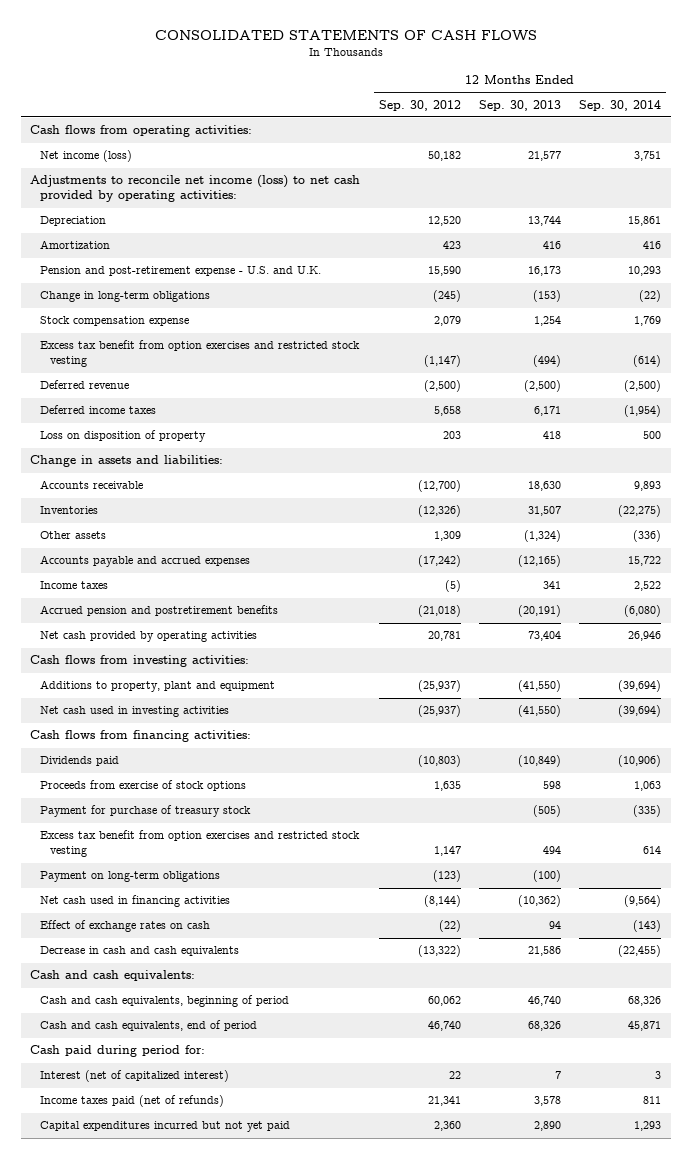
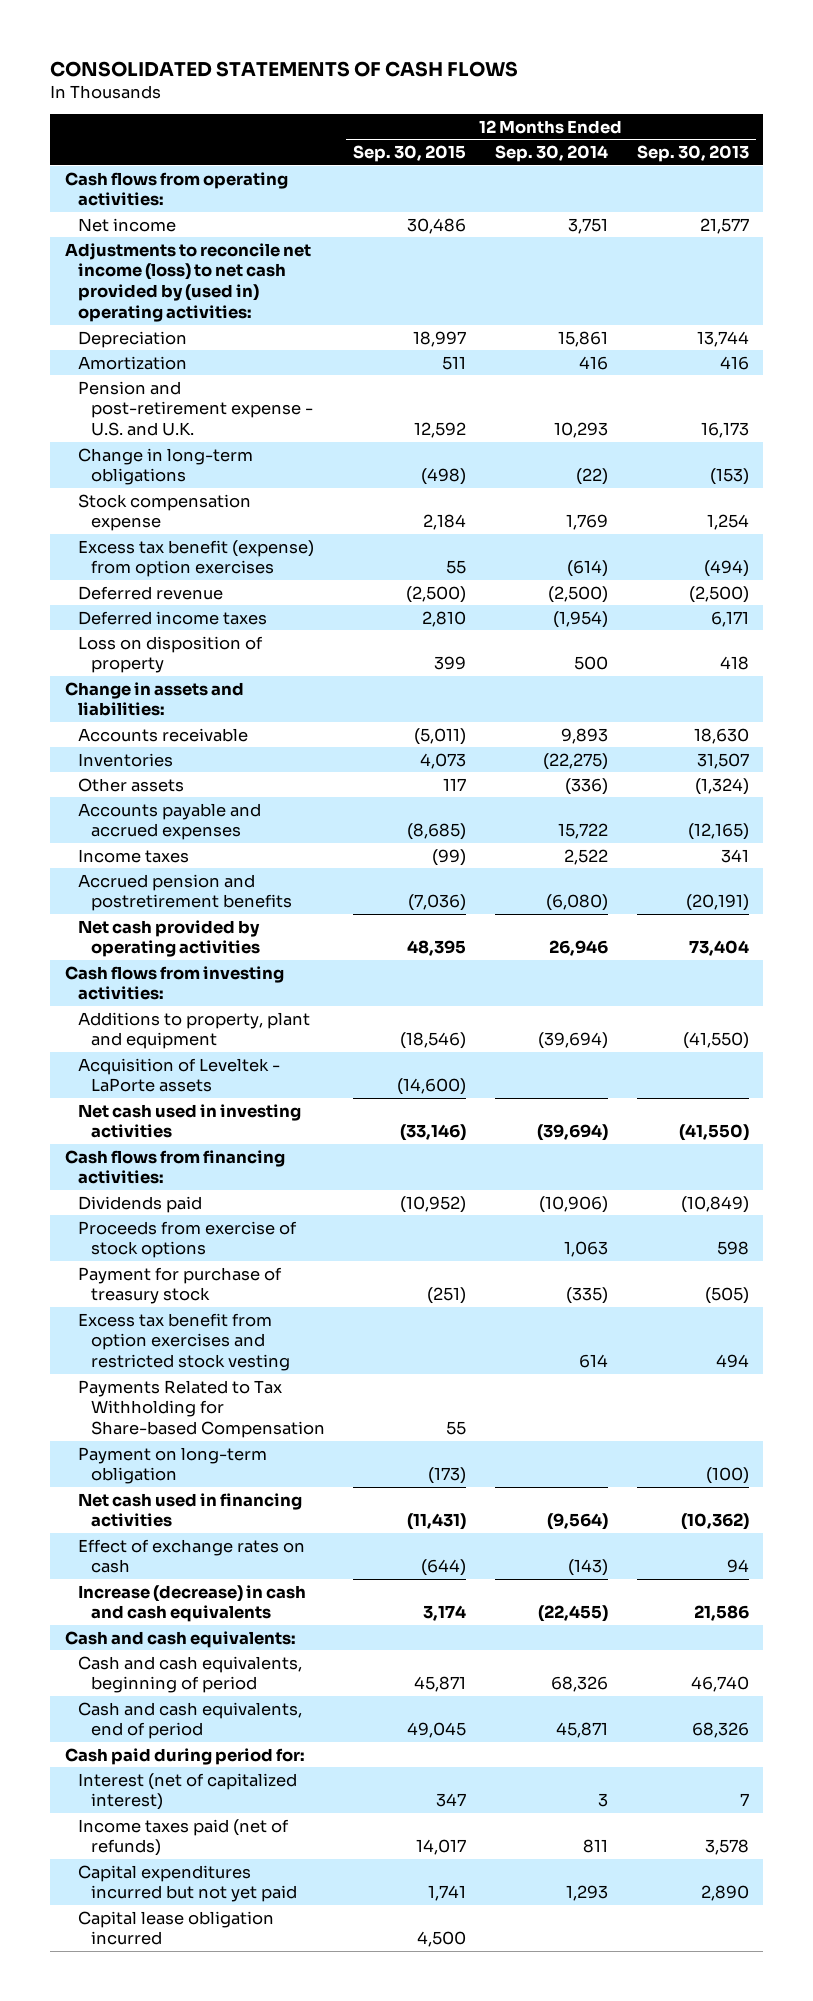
[378,99,461,111] Sep. 30, 2012 -> none
none -> [353,145,467,163] Sep. 30, 2015
[40,150,133,163] Net income (loss) -> [77,217,176,232] Net income
[30,175,361,203] Adjustments to reconcile net income (loss) to net cash provided by operating activities: -> [64,242,311,322] Adjustments to reconcile net income (loss) to net cash provided by (used in) operating activities:
[40,340,361,368] Excess tax benefit from option exercises and restricted stock vesting -> [77,539,314,578] Excess tax benefit (expense) from option exercises
none -> [77,1057,280,1093] Acquisition of Leveltek - LaPorte assets
none -> [77,1379,325,1439] Payments Related to Tax Withholding for Share-based Compensation
[40,871,221,883] Payment on long-term obligations -> [77,1446,267,1485] Payment on long-term obligation
[40,946,240,957] Decrease in cash and cash equivalents -> [77,1584,306,1623] Increase (decrease) in cash and cash equivalents
none -> [77,1910,274,1946] Capital lease obligation incurred

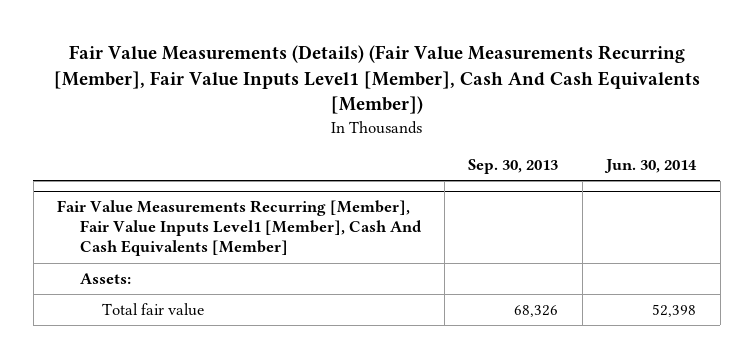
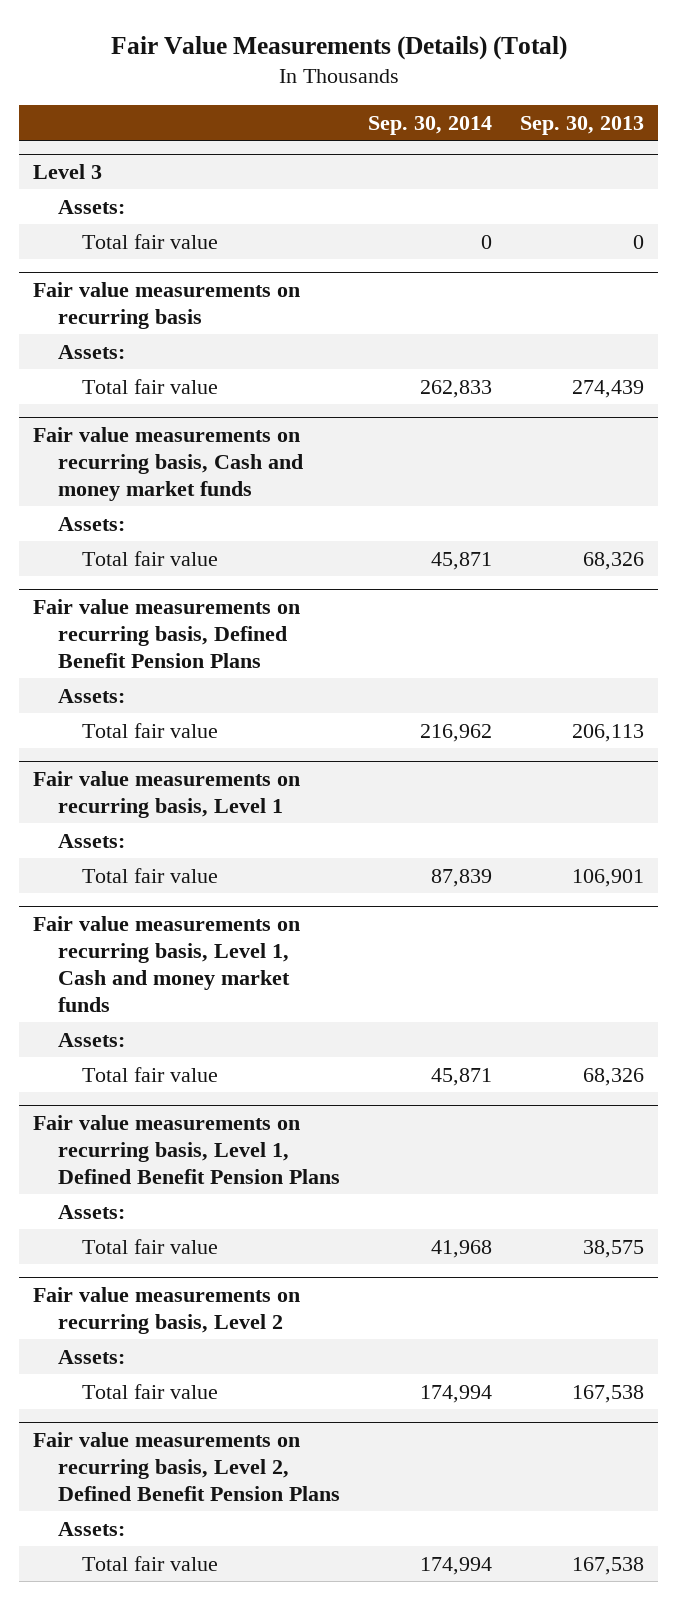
[53,44,700,115] Fair Value Measurements (Details) (Fair Value Measurements Recurring [Member], Fair Value Inputs Level1 [Member], Cash And Cash Equivalents [Member]) -> [110,35,567,60] Fair Value Measurements (Details) (Total)
[604,159,698,174] Jun. 30, 2014 -> none
none -> [368,115,493,135] Sep. 30, 2014
[57,200,422,257] Fair Value Measurements Recurring [Member], Fair Value Inputs Level1 [Member], Cash And Cash Equivalents [Member] -> none
none -> [33,164,103,180] Level 3
none -> [82,233,219,249] Total fair value
none -> [33,282,301,330] Fair value measurements on recurring basis
none -> [57,344,125,359] Assets:
none -> [82,378,219,394] Total fair value
none -> [33,427,303,501] Fair value measurements on recurring basis, Cash and money market funds
none -> [57,516,125,531] Assets:
none -> [33,599,301,668] Fair value measurements on recurring basis, Defined Benefit Pension Plans
none -> [57,688,125,703] Assets:
none -> [82,722,219,738] Total fair value
none -> [33,771,301,819] Fair value measurements on recurring basis, Level 1
none -> [57,833,125,848] Assets:
none -> [82,867,219,883] Total fair value
none -> [33,916,301,1012] Fair value measurements on recurring basis, Level 1, Cash and money market funds
none -> [57,1032,125,1047] Assets:
none -> [82,1066,219,1082] Total fair value
none -> [33,1115,340,1184] Fair value measurements on recurring basis, Level 1, Defined Benefit Pension Plans
none -> [57,1204,125,1219] Assets:
none -> [82,1238,219,1254] Total fair value
none -> [33,1287,301,1335] Fair value measurements on recurring basis, Level 2
none -> [57,1349,125,1364] Assets:
none -> [82,1383,219,1399] Total fair value
none -> [33,1432,340,1501] Fair value measurements on recurring basis, Level 2, Defined Benefit Pension Plans
none -> [57,1521,125,1536] Assets:
none -> [82,1555,219,1571] Total fair value

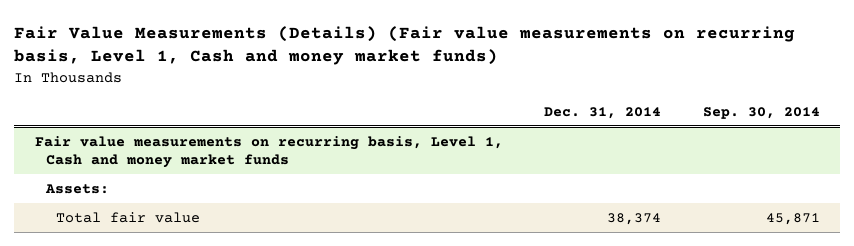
[110,35,567,60] Fair Value Measurements (Details) (Total) -> [14,25,796,66] Fair Value Measurements (Details) (Fair value measurements on recurring basis, Level 1, Cash and money market funds)
[520,115,645,135] Sep. 30, 2013 -> none
none -> [544,106,662,119] Dec. 31, 2014
[33,164,103,180] Level 3 -> none
[57,199,125,214] Assets: -> none
[82,233,219,249] Total fair value -> none
[33,282,301,330] Fair value measurements on recurring basis -> none
[57,344,125,359] Assets: -> none
[82,378,219,394] Total fair value -> none
[33,427,303,501] Fair value measurements on recurring basis, Cash and money market funds -> none
[57,516,125,531] Assets: -> none
[82,550,219,566] Total fair value -> none
[33,599,301,668] Fair value measurements on recurring basis, Defined Benefit Pension Plans -> none
[57,688,125,703] Assets: -> none
[82,722,219,738] Total fair value -> none
[33,771,301,819] Fair value measurements on recurring basis, Level 1 -> none
[57,833,125,848] Assets: -> none
[82,867,219,883] Total fair value -> none
[33,1115,340,1184] Fair value measurements on recurring basis, Level 1, Defined Benefit Pension Plans -> none
[57,1204,125,1219] Assets: -> none
[82,1238,219,1254] Total fair value -> none
[33,1287,301,1335] Fair value measurements on recurring basis, Level 2 -> none
[57,1349,125,1364] Assets: -> none
[82,1383,219,1399] Total fair value -> none
[33,1432,340,1501] Fair value measurements on recurring basis, Level 2, Defined Benefit Pension Plans -> none
[57,1521,125,1536] Assets: -> none
[82,1555,219,1571] Total fair value -> none

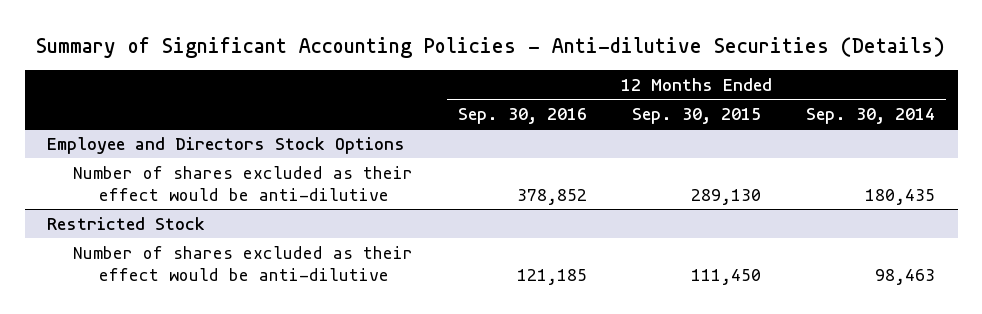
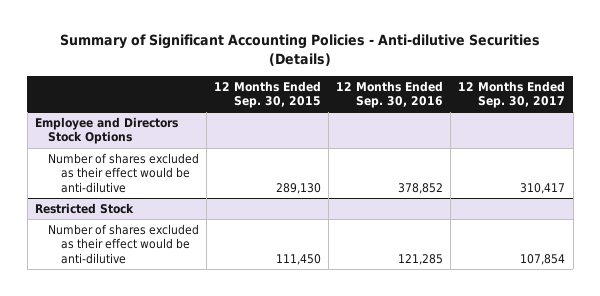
[806,108,936,125] Sep. 30, 2014 -> none
none -> [458,80,566,109] 12 Months Ended Sep. 30, 2017
[517,269,588,286] 121,185 -> [398,253,444,265] 121,285

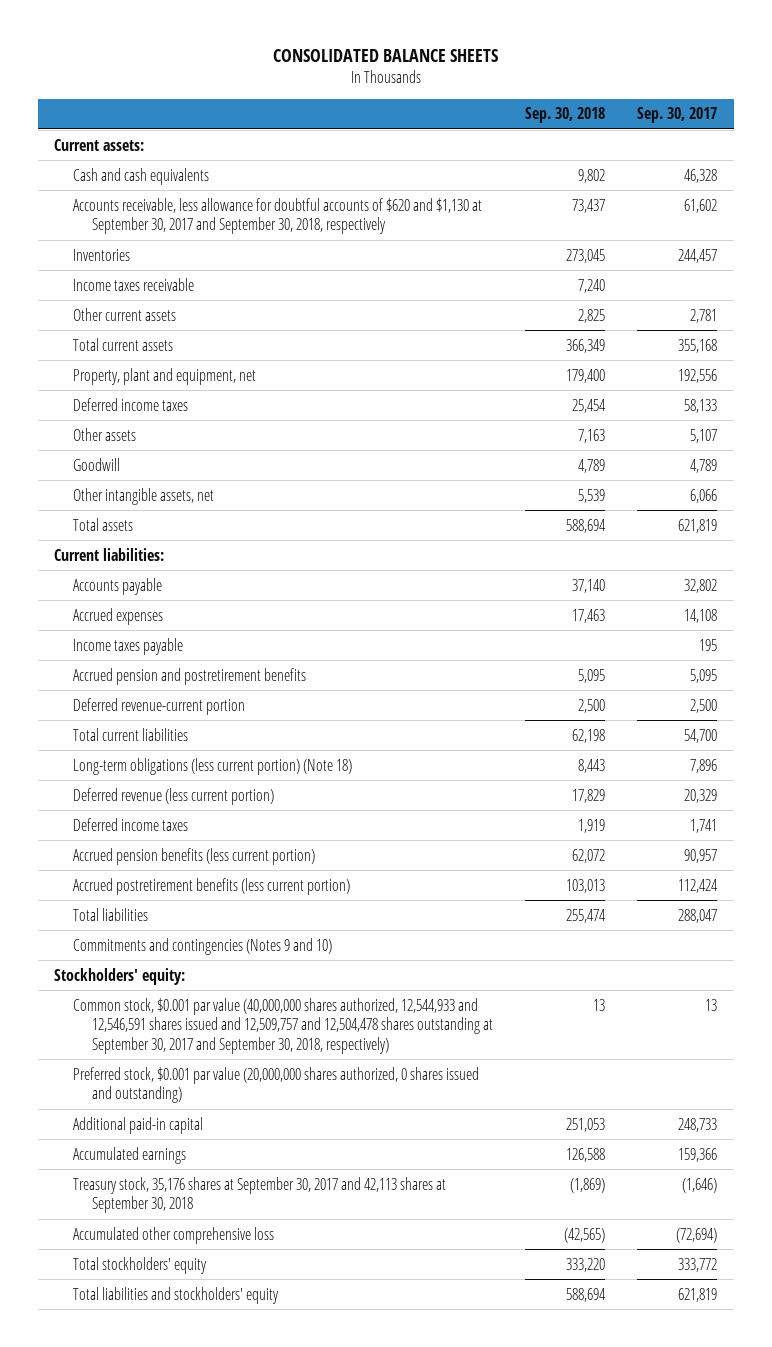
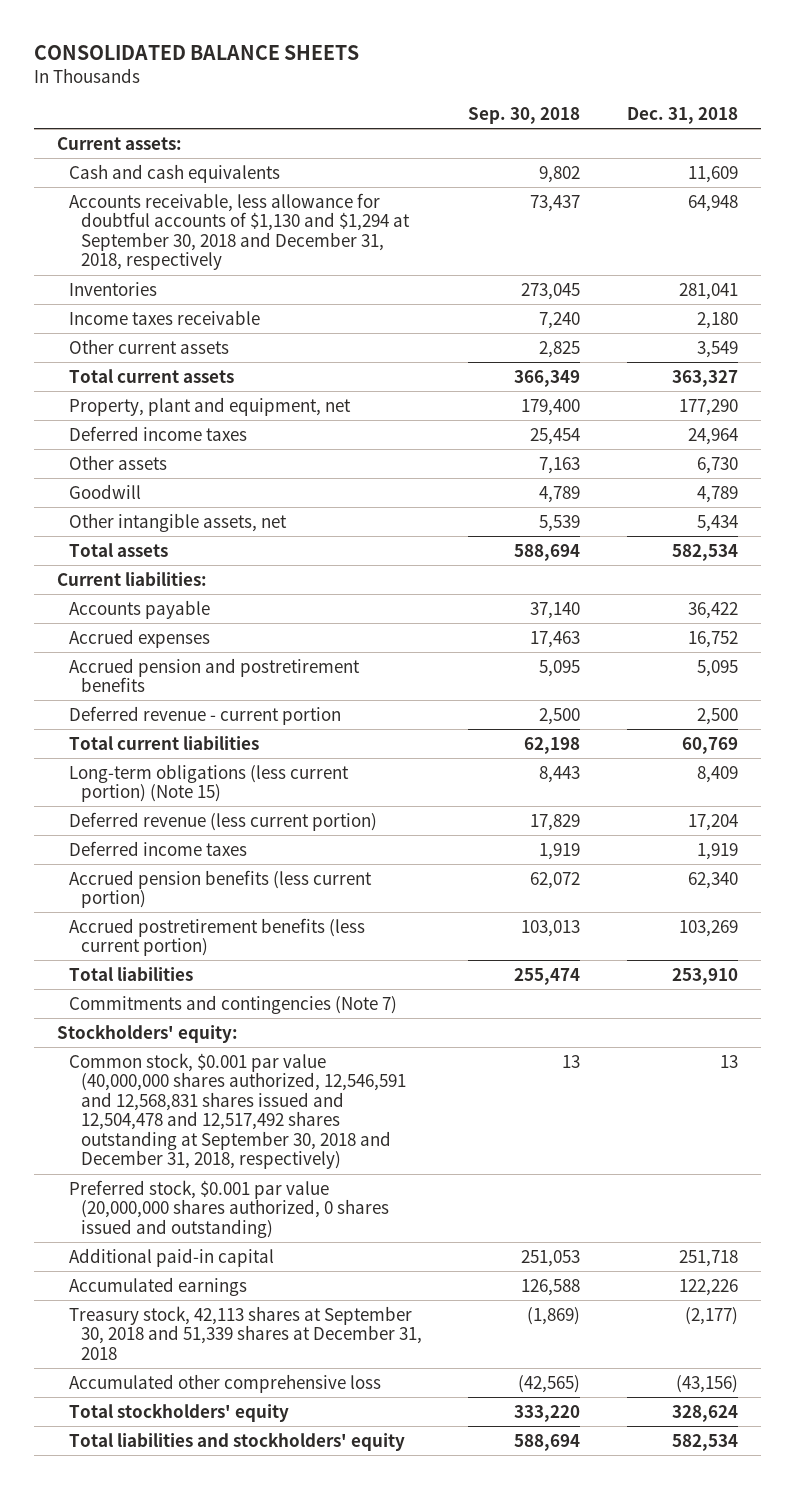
[637,107,718,124] Sep. 30, 2017 -> none
none -> [626,107,738,125] Dec. 31, 2018
[73,197,483,235] Accounts receivable, less allowance for doubtful accounts of $620 and $1,130 at September 30, 2017 and September 30, 2018, respectively -> [69,192,411,271] Accounts receivable, less allowance for doubtful accounts of $1,130 and $1,294 at September 30, 2018 and December 31, 2018, respectively
[73,637,184,655] Income taxes payable -> none
[73,697,246,715] Deferred revenue-current portion -> [69,705,342,725] Deferred revenue - current portion
[73,757,353,775] Long-term obligations (less current portion) (Note 18) -> [69,763,350,803] Long-term obligations (less current portion) (Note 15)
[73,937,333,955] Commitments and contingencies (Notes 9 and 10) -> [69,994,398,1014] Commitments and contingencies (Note 7)
[73,997,494,1054] Common stock, $0.001 par value (40,000,000 shares authorized, 12,544,933 and 12,546,591 shares issued and 12,509,757 and 12,504,478 shares outstanding at September 30, 2017 and September 30, 2018, respectively) -> [69,1052,407,1170] Common stock, $0.001 par value (40,000,000 shares authorized, 12,546,591 and 12,568,831 shares issued and 12,504,478 and 12,517,492 shares outstanding at September 30, 2018 and December 31, 2018, respectively)
[73,1176,447,1214] Treasury stock, 35,176 shares at September 30, 2017 and 42,113 shares at September 30, 2018 -> [69,1305,423,1360] Treasury stock, 42,113 shares at September 30, 2018 and 51,339 shares at December 31, 2018

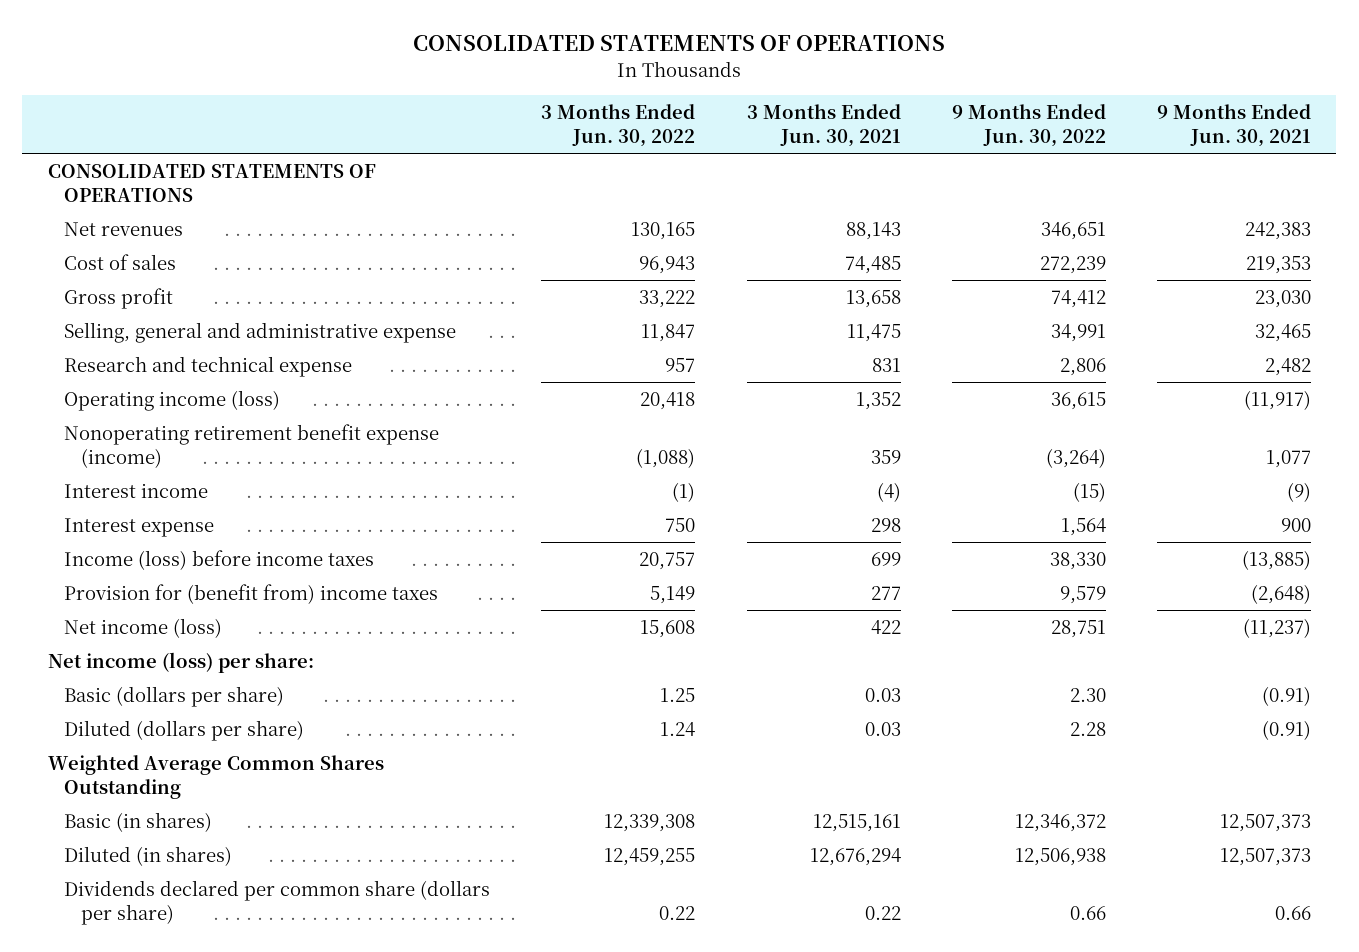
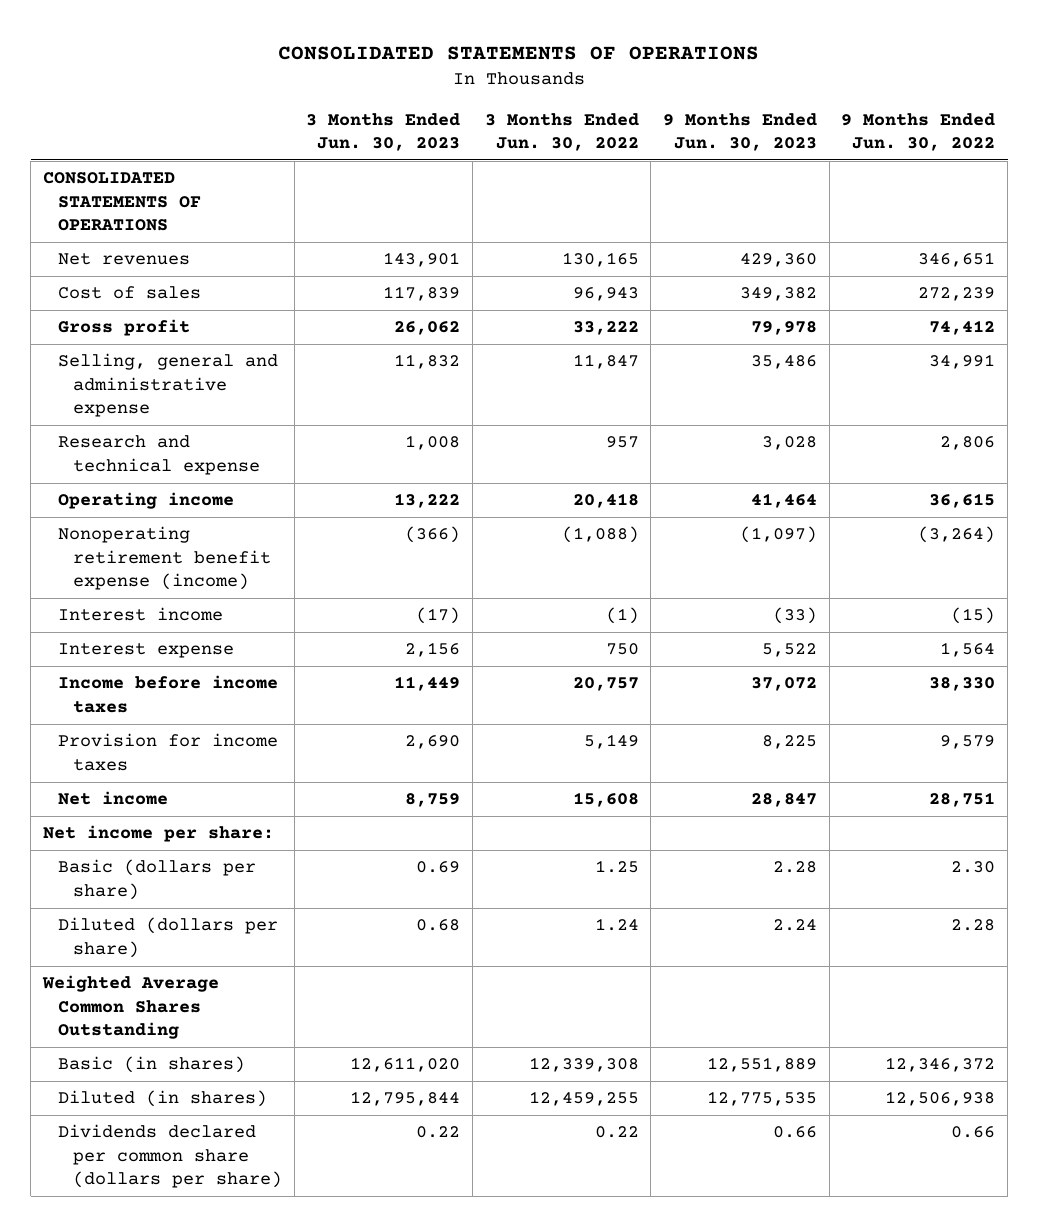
[746,104,901,147] 3 Months Ended Jun. 30, 2021 -> none
[1156,104,1311,147] 9 Months Ended Jun. 30, 2021 -> none
none -> [306,112,461,152] 3 Months Ended Jun. 30, 2023
none -> [662,112,817,152] 9 Months Ended Jun. 30, 2023
[64,389,281,411] Operating income (loss) -> [57,492,234,510] Operating income
[64,549,375,570] Income (loss) before income taxes -> [57,675,278,713] Income before income taxes
[64,583,439,604] Provision for (benefit from) income taxes -> [57,733,278,771] Provision for income taxes
[64,617,223,638] Net income (loss) -> [57,791,168,806] Net income
[47,651,314,673] Net income (loss) per share: -> [42,825,274,843] Net income per share:

